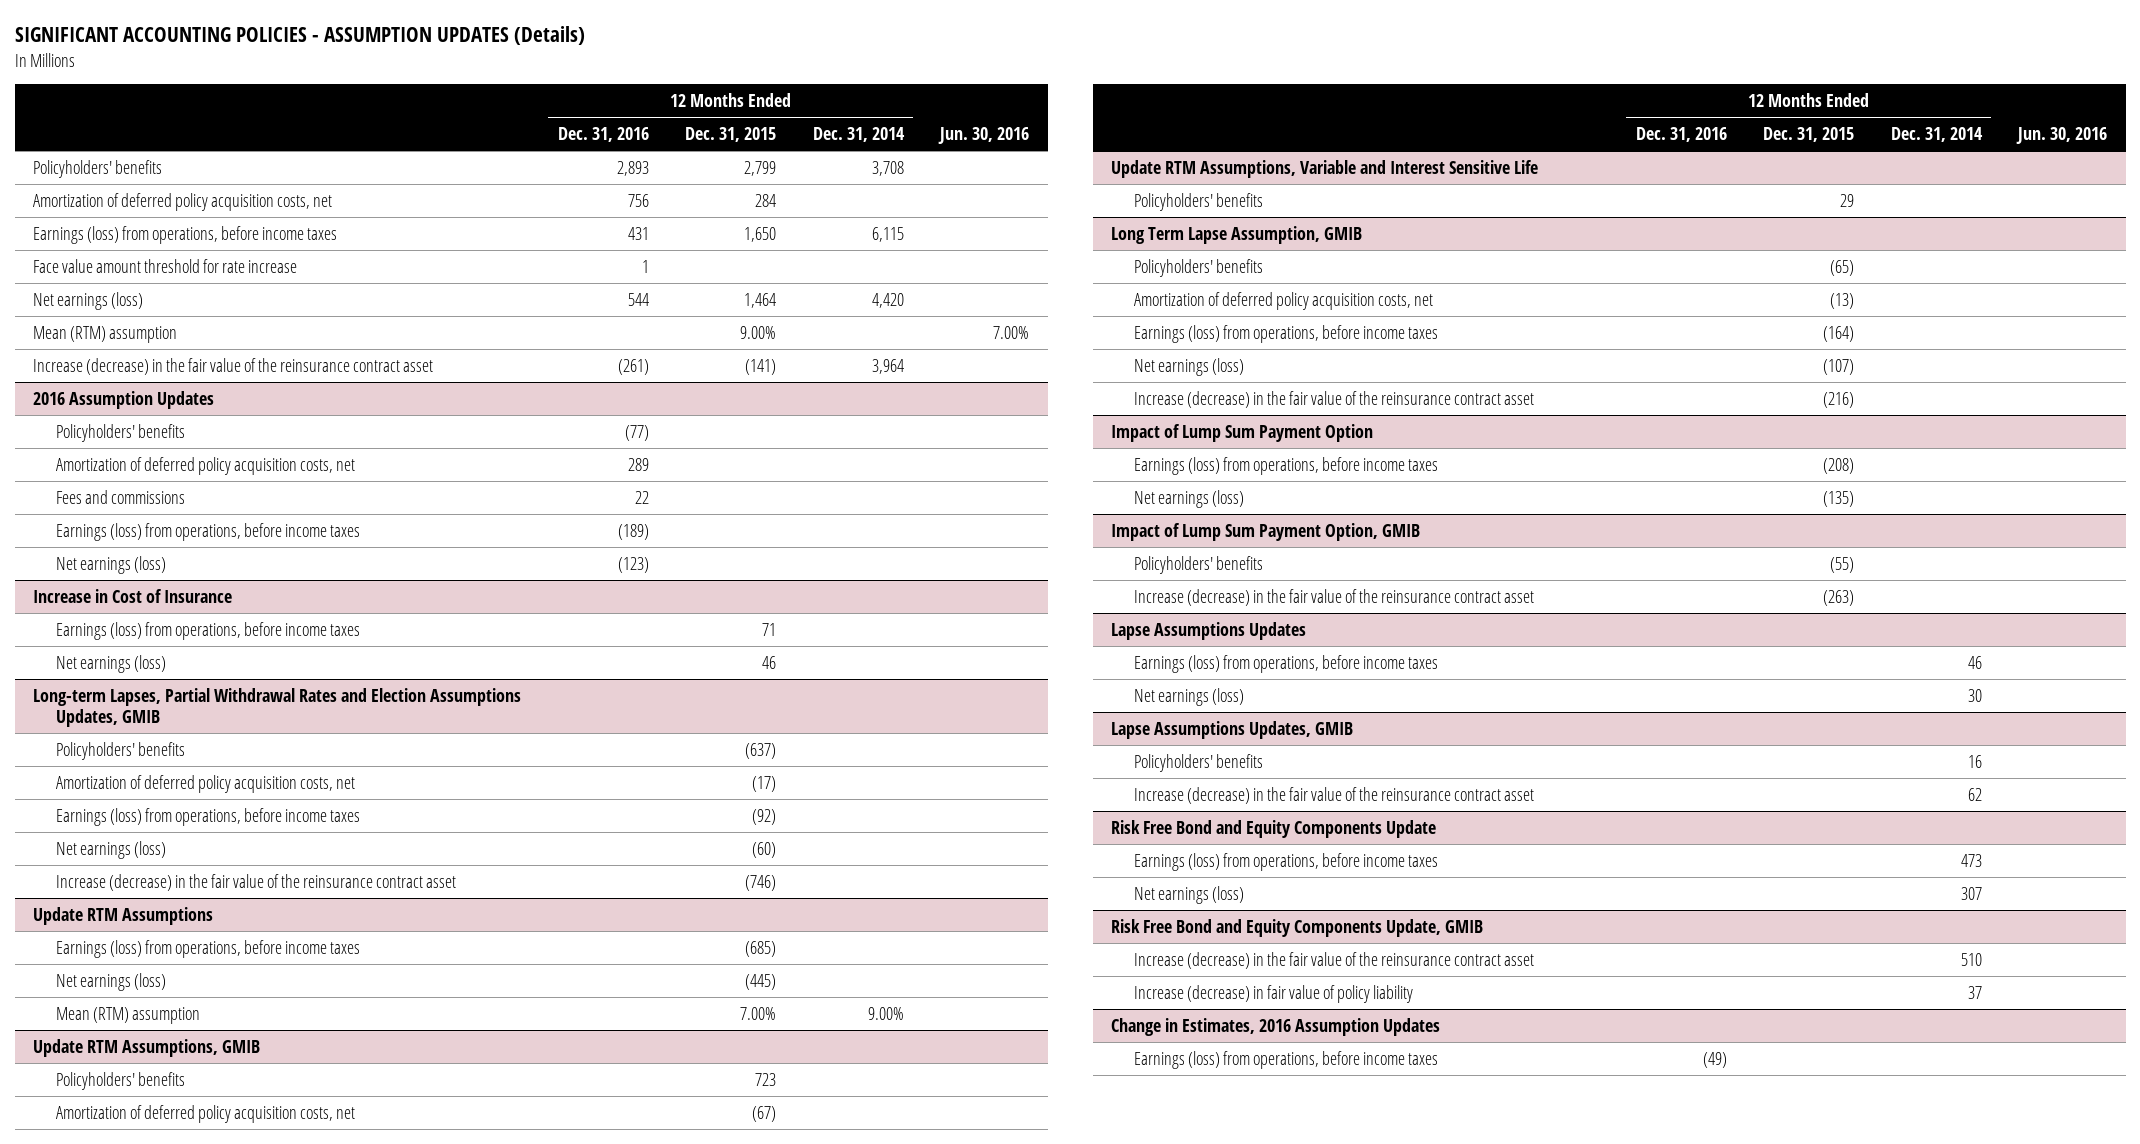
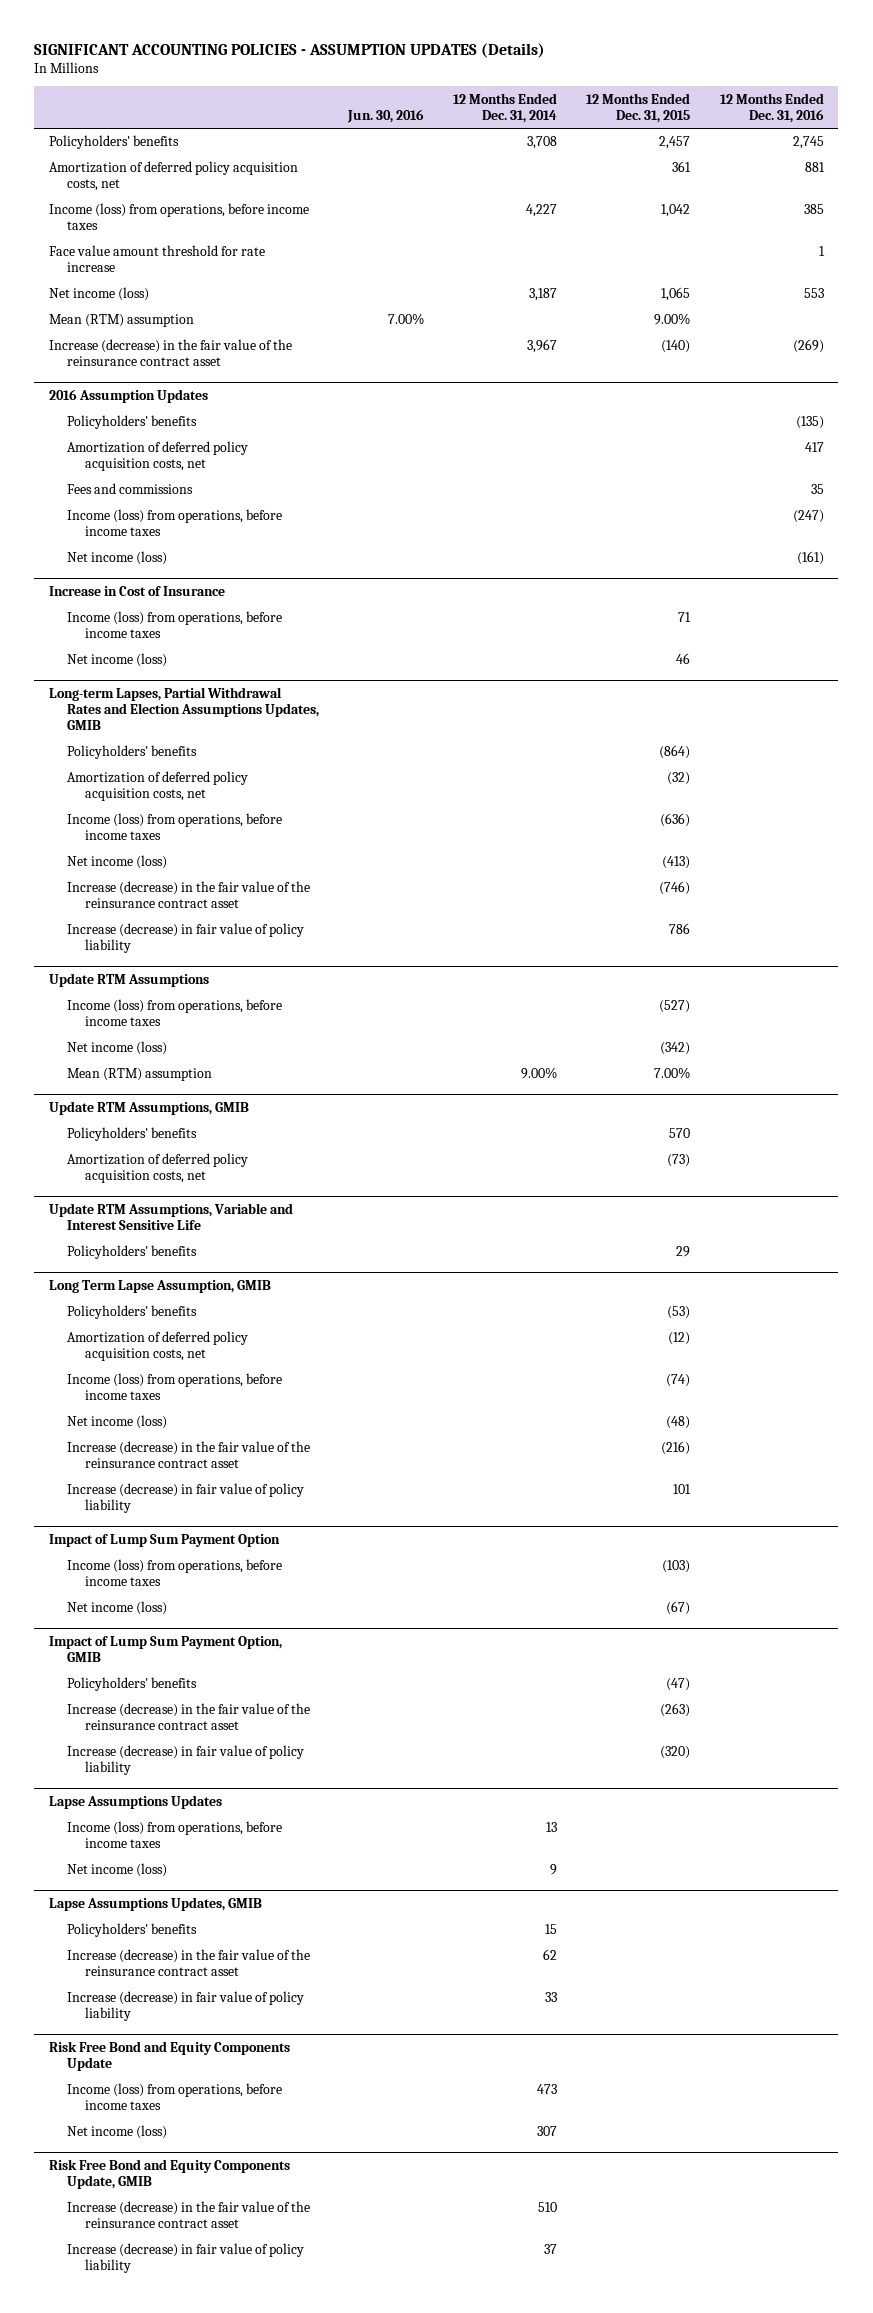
[616,160,649,176] 2,893 -> [792,136,824,150] 2,745
[744,160,777,176] 2,799 -> [659,136,691,150] 2,457
[627,193,649,207] 756 -> [804,162,825,173] 881
[755,193,777,207] 284 -> [672,161,692,173] 361
[32,225,337,244] Earnings (loss) from operations, before income taxes -> [48,203,309,231] Income (loss) from operations, before income taxes
[627,226,649,240] 431 -> [803,204,824,215] 385
[744,226,777,242] 1,650 -> [661,204,691,218] 1,042
[871,226,904,242] 6,115 -> [526,204,558,218] 4,227
[32,291,143,310] Net earnings (loss) -> [48,287,149,302] Net income (loss)
[627,292,649,306] 544 -> [803,288,824,299] 553
[744,292,777,308] 1,464 -> [661,287,691,302] 1,065
[871,292,904,308] 4,420 -> [529,288,558,302] 3,187
[617,358,649,375] (261) -> [792,339,824,354] (269)
[745,358,777,375] (141) -> [661,340,691,354] (140)
[871,358,904,374] 3,964 -> [527,339,558,354] 3,967
[624,424,649,441] (77) -> [795,416,824,430] (135)
[627,457,649,471] 289 -> [804,442,824,453] 417
[634,490,649,504] 22 -> [810,484,824,495] 35
[55,522,360,541] Earnings (loss) from operations, before income taxes -> [67,509,283,537] Income (loss) from operations, before income taxes
[617,523,649,540] (189) -> [792,510,824,524] (247)
[55,555,166,574] Net earnings (loss) -> [67,551,168,566] Net income (loss)
[617,556,649,573] (123) -> [796,551,824,566] (161)
[55,621,360,640] Earnings (loss) from operations, before income taxes -> [67,611,283,639] Income (loss) from operations, before income taxes
[55,654,166,673] Net earnings (loss) -> [67,653,168,668] Net income (loss)
[745,742,777,759] (637) -> [659,745,691,760] (864)
[752,775,777,792] (17) -> [667,772,691,786] (32)
[55,807,360,826] Earnings (loss) from operations, before income taxes -> [67,813,283,841] Income (loss) from operations, before income taxes
[752,808,777,825] (92) -> [660,813,691,828] (636)
[55,840,166,859] Net earnings (loss) -> [67,855,168,870] Net income (loss)
[752,841,777,858] (60) -> [662,856,691,870] (413)
none -> [67,923,305,954] Increase (decrease) in fair value of policy liability
[55,939,360,958] Earnings (loss) from operations, before income taxes -> [67,999,283,1027] Income (loss) from operations, before income taxes
[745,940,777,957] (685) -> [659,1000,691,1014] (527)
[55,972,166,991] Net earnings (loss) -> [67,1041,168,1056] Net income (loss)
[745,973,777,990] (445) -> [660,1042,691,1056] (342)
[755,1072,777,1086] 723 -> [669,1128,691,1139] 570
[752,1105,777,1122] (67) -> [667,1154,691,1168] (73)
[1830,259,1855,276] (65) -> [667,1306,691,1320] (53)
[1830,292,1855,309] (13) -> [668,1332,691,1346] (12)
[1133,324,1438,343] Earnings (loss) from operations, before income taxes -> [67,1373,283,1401] Income (loss) from operations, before income taxes
[1823,325,1855,342] (164) -> [666,1374,691,1388] (74)
[1133,357,1244,376] Net earnings (loss) -> [67,1415,168,1430] Net income (loss)
[1823,358,1855,375] (107) -> [666,1416,691,1430] (48)
none -> [67,1483,305,1514] Increase (decrease) in fair value of policy liability
[1133,456,1438,475] Earnings (loss) from operations, before income taxes -> [67,1559,283,1587] Income (loss) from operations, before income taxes
[1823,457,1855,474] (208) -> [662,1560,691,1574] (103)
[1133,489,1244,508] Net earnings (loss) -> [67,1601,168,1616] Net income (loss)
[1823,490,1855,507] (135) -> [666,1601,691,1616] (67)
[1830,556,1855,573] (55) -> [666,1678,691,1692] (47)
none -> [67,1745,305,1776] Increase (decrease) in fair value of policy liability
[1133,654,1438,673] Earnings (loss) from operations, before income taxes -> [67,1821,283,1849] Income (loss) from operations, before income taxes
[1967,655,1982,669] 46 -> [546,1822,558,1833] 13
[1133,687,1244,706] Net earnings (loss) -> [67,1863,168,1878] Net income (loss)
[1967,688,1982,702] 30 -> [550,1864,558,1876] 9
[1967,754,1982,768] 16 -> [545,1924,558,1935] 15
none -> [67,1991,305,2022] Increase (decrease) in fair value of policy liability
[1133,852,1438,871] Earnings (loss) from operations, before income taxes -> [67,2083,283,2111] Income (loss) from operations, before income taxes
[1133,885,1244,904] Net earnings (loss) -> [67,2125,168,2140] Net income (loss)
[1110,1017,1440,1036] Change in Estimates, 2016 Assumption Updates -> none
[1133,1050,1438,1069] Earnings (loss) from operations, before income taxes -> none

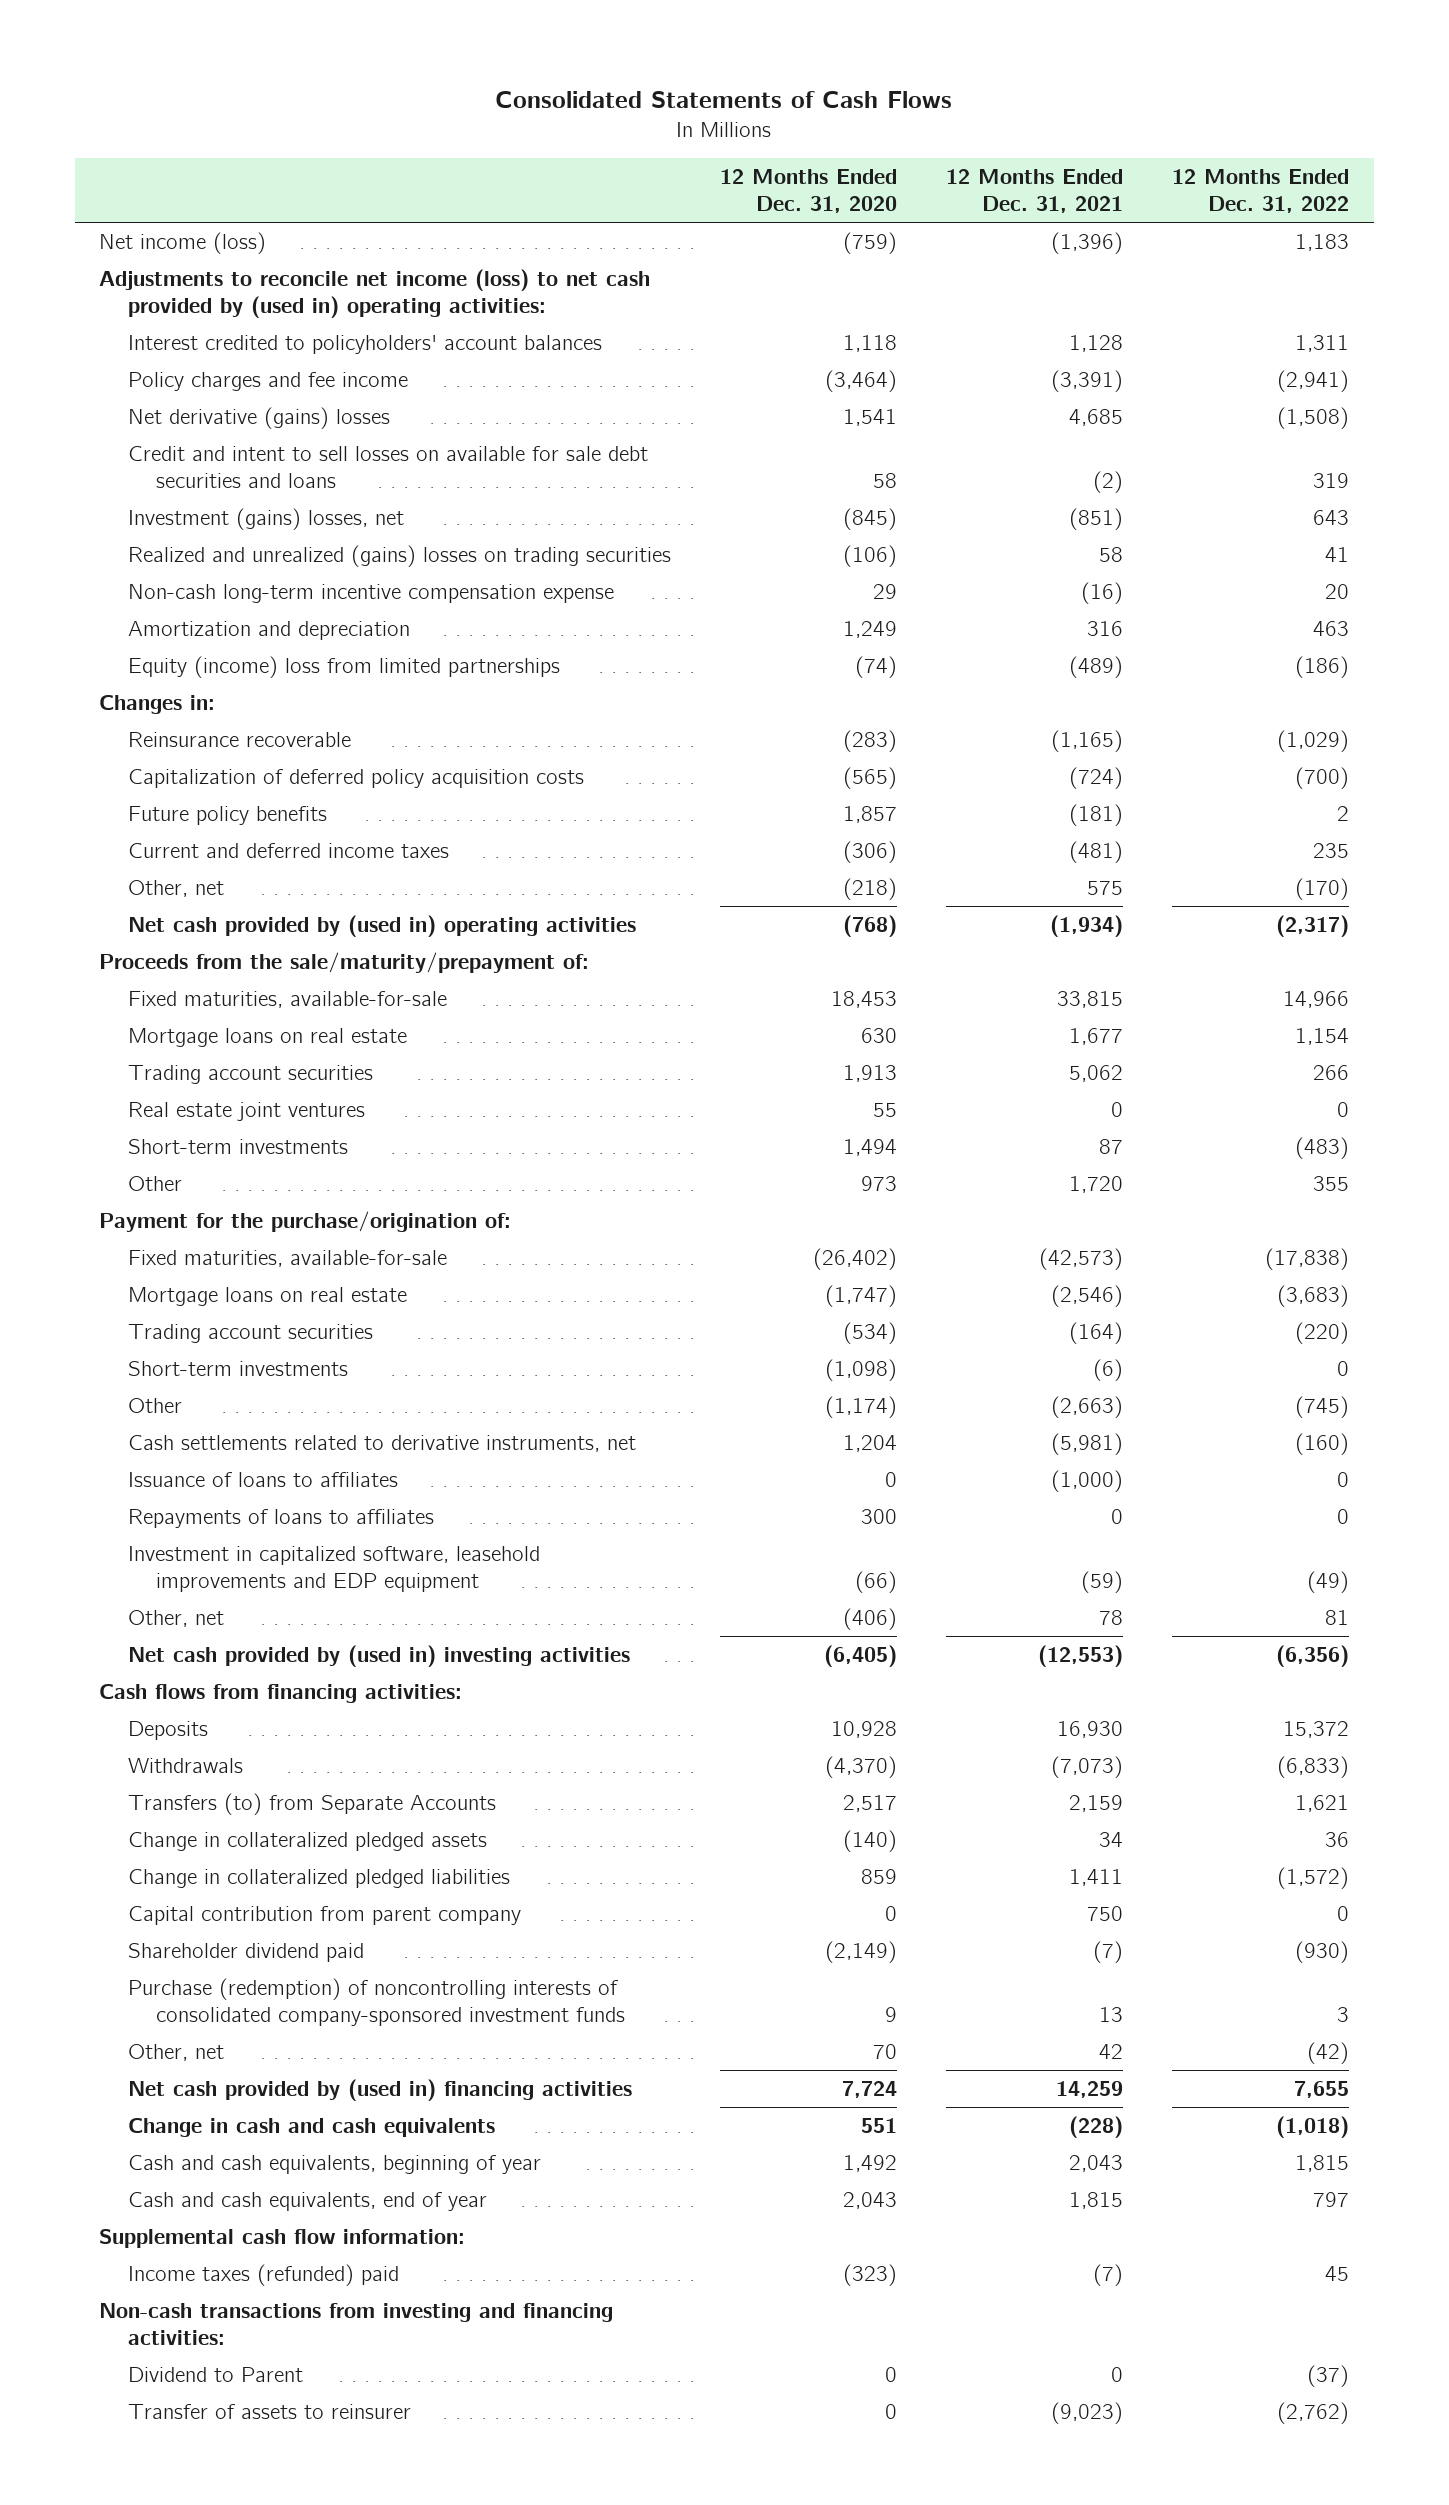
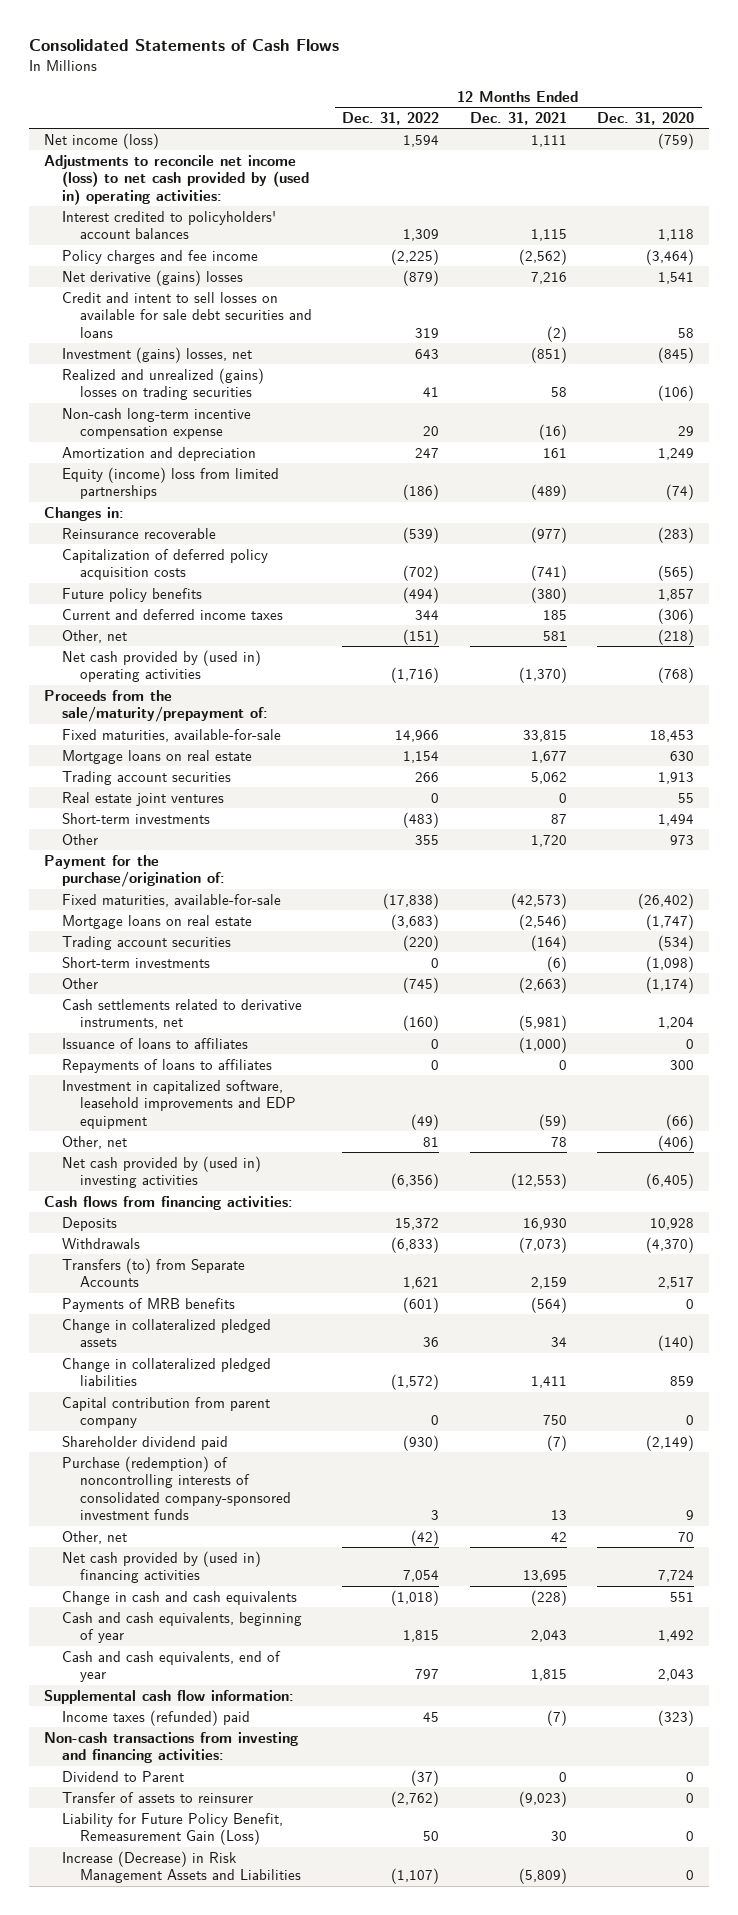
[1051,231,1124,254] (1,396) -> [530,134,567,147] 1,111
[1295,233,1350,251] 1,183 -> [403,134,440,147] 1,594
[1069,334,1124,352] 1,128 -> [530,229,567,242] 1,115
[1295,334,1350,352] 1,311 -> [403,229,440,242] 1,309
[1051,369,1124,392] (3,391) -> [518,248,567,265] (2,562)
[1277,369,1350,392] (2,941) -> [391,248,440,265] (2,225)
[1069,408,1124,426] 4,685 -> [530,271,567,284] 7,216
[1277,406,1350,429] (1,508) -> [403,269,440,286] (879)
[1087,620,1124,636] 316 -> [542,447,567,458] 161
[1313,620,1350,636] 463 -> [415,447,440,458] 247
[1051,729,1124,752] (1,165) -> [530,526,567,543] (977)
[1277,729,1350,752] (1,029) -> [403,526,440,543] (539)
[1069,766,1124,789] (724) -> [530,565,567,582] (741)
[1295,766,1350,789] (700) -> [403,565,440,582] (702)
[1069,803,1124,826] (181) -> [530,586,567,603] (380)
[1337,805,1350,821] 2 -> [403,586,440,603] (494)
[1069,840,1124,863] (481) -> [542,609,567,620] 185
[1313,842,1350,858] 235 -> [415,609,440,620] 344
[1087,880,1124,895] 575 -> [542,630,567,641] 581
[1295,877,1350,900] (170) -> [403,628,440,645] (151)
[1050,914,1124,937] (1,934) -> [518,667,567,684] (1,370)
[1276,914,1350,937] (2,317) -> [391,667,440,684] (1,716)
none -> [61,1297,235,1312] Payments of MRB benefits
[1056,2080,1124,2098] 14,259 -> [522,1570,567,1583] 13,695
[1294,2080,1350,2098] 7,655 -> [403,1570,440,1583] 7,054
none -> [61,1812,283,1846] Liability for Future Policy Benefit, Remeasurement Gain (Loss)
none -> [61,1850,301,1884] Increase (Decrease) in Risk Management Assets and Liabilities

